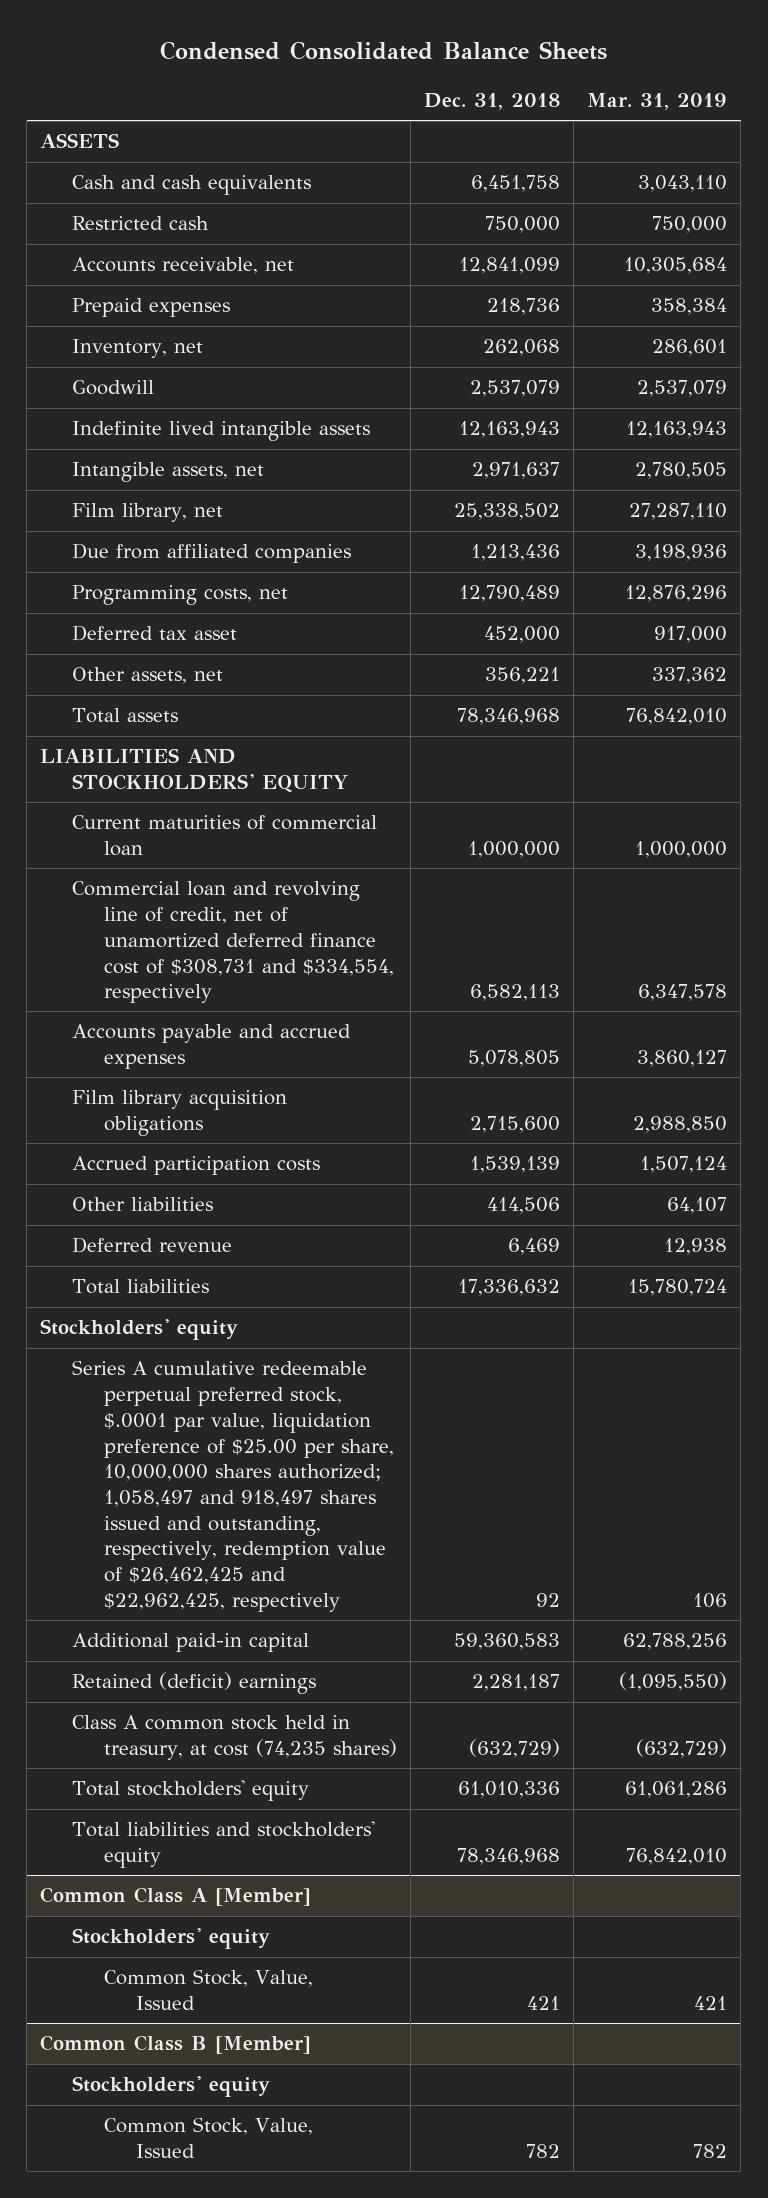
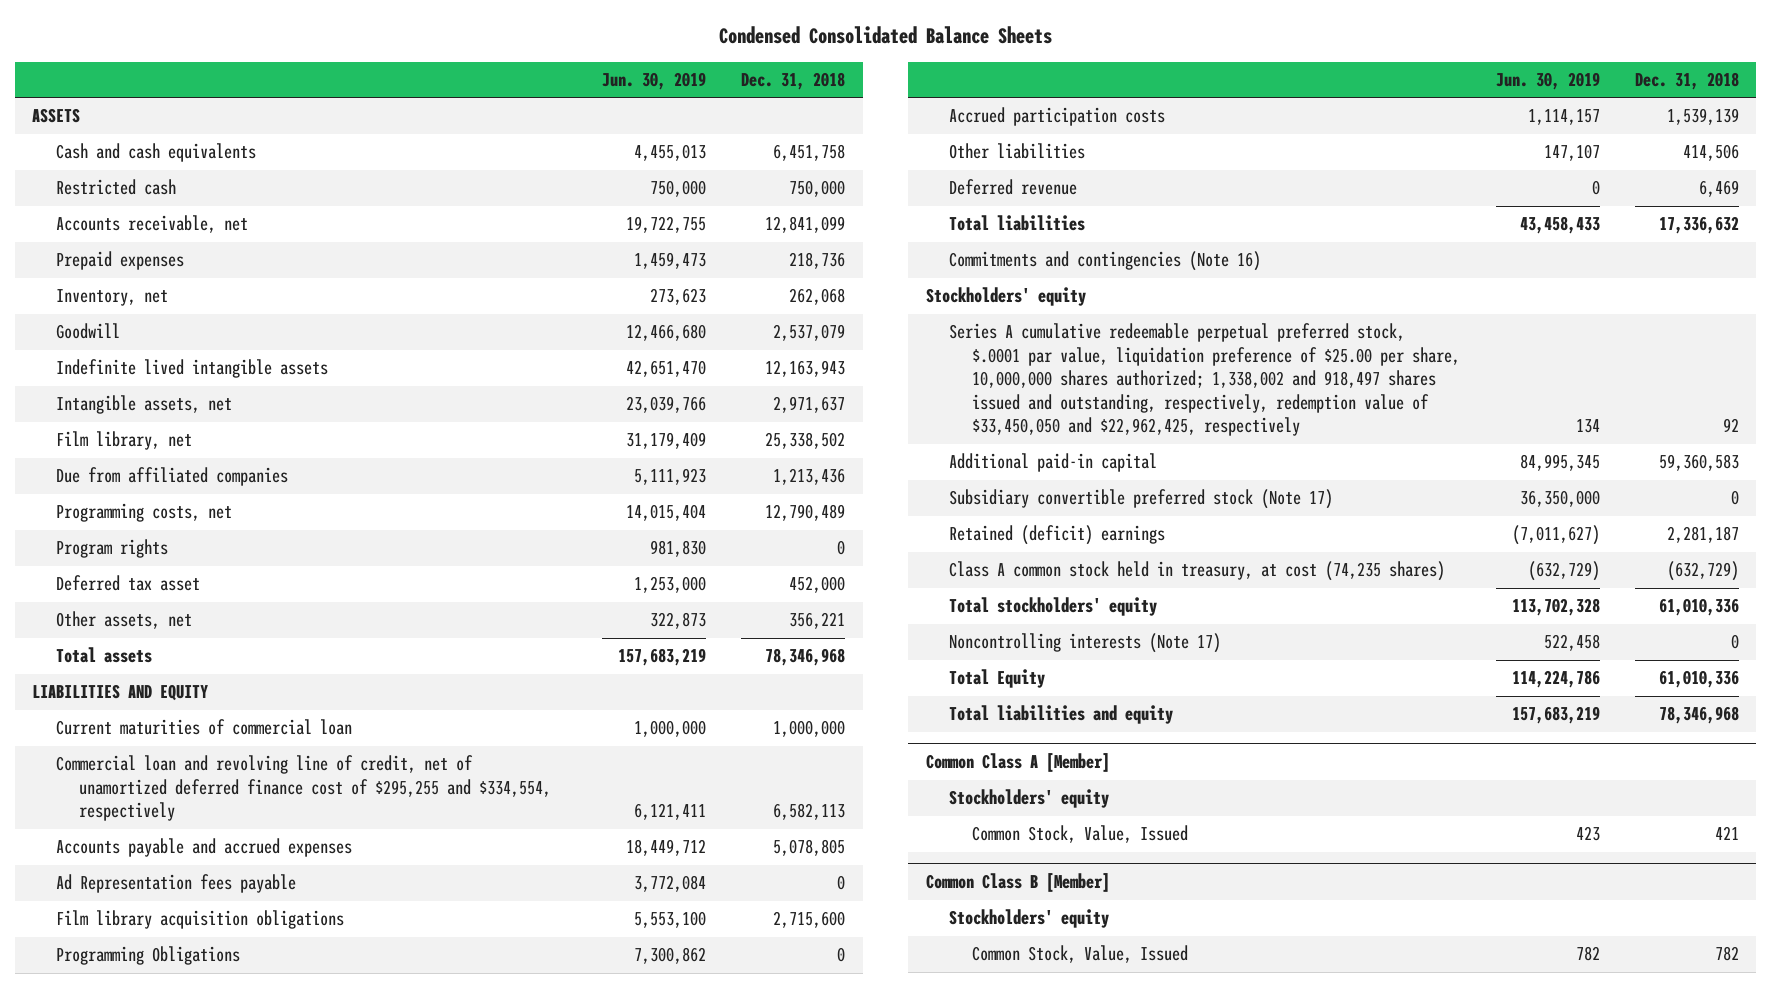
[587,93,728,111] Mar. 31, 2019 -> none
none -> [601,71,706,90] Jun. 30, 2019
none -> [55,539,168,559] Program rights
[40,748,349,794] LIABILITIES AND STOCKHOLDERS' EQUITY -> [32,684,209,702] LIABILITIES AND EQUITY
[72,881,395,1004] Commercial loan and revolving line of credit, net of unamortized deferred finance cost of $308,731 and $334,554, respectively -> [55,755,551,822] Commercial loan and revolving line of credit, net of unamortized deferred finance cost of $295,255 and $334,554, respectively
none -> [55,874,296,894] Ad Representation fees payable
none -> [55,946,240,966] Programming Obligations
none -> [949,251,1262,272] Commitments and contingencies (Note 16)
[72,1360,395,1612] Series A cumulative redeemable perpetual preferred stock, $.0001 par value, liquidation preference of $25.00 per share, 10,000,000 shares authorized; 1,058,497 and 918,497 shares issued and outstanding, respectively, redemption value of $26,462,425 and $22,962,425, respectively -> [949,323,1461,437] Series A cumulative redeemable perpetual preferred stock, $.0001 par value, liquidation preference of $25.00 per share, 10,000,000 shares authorized; 1,338,002 and 918,497 shares issued and outstanding, respectively, redemption value of $33,450,050 and $22,962,425, respectively
none -> [949,489,1334,510] Subsidiary convertible preferred stock (Note 17)
none -> [949,633,1222,654] Noncontrolling interests (Note 17)
none -> [949,669,1046,689] Total Equity
[72,1821,376,1869] Total liabilities and stockholders' equity -> [949,705,1174,725] Total liabilities and equity

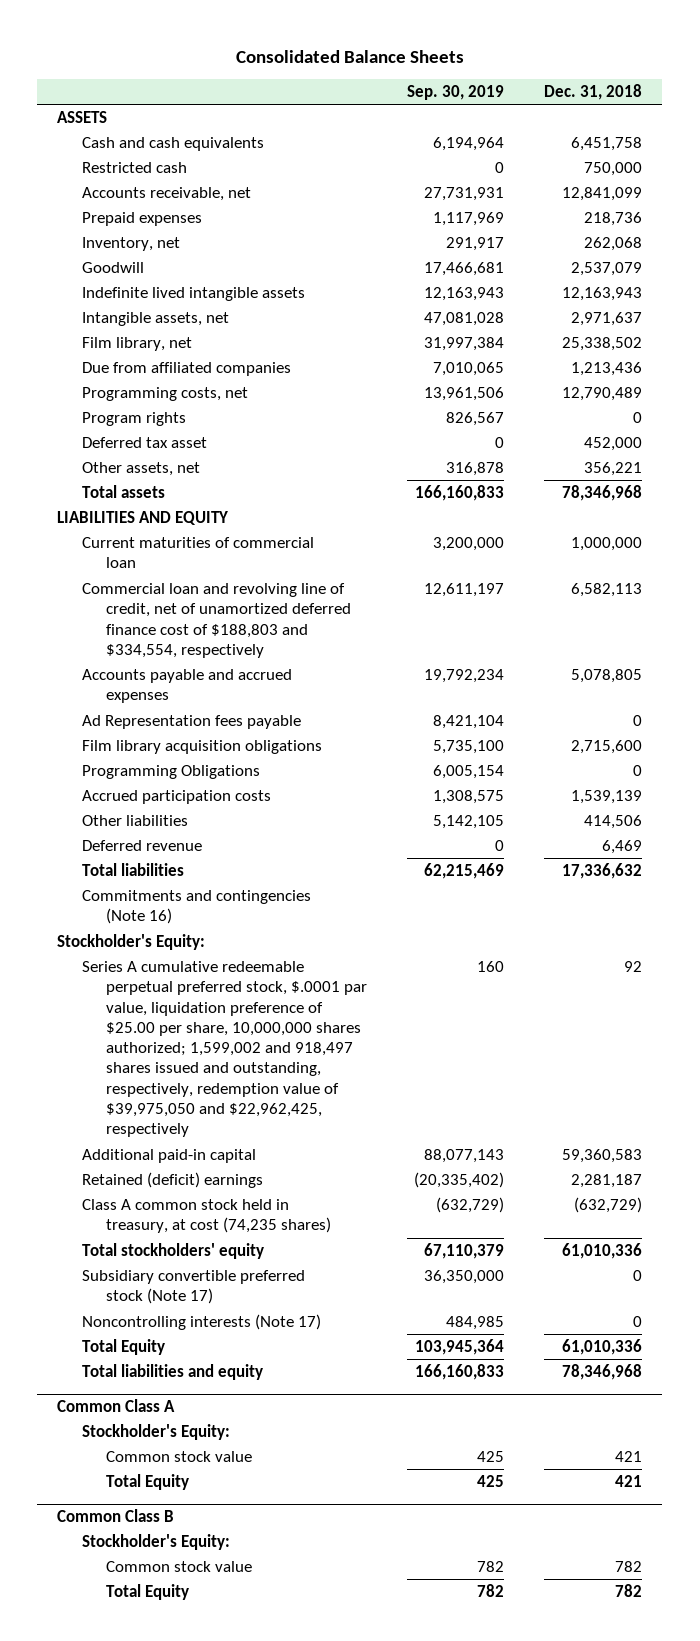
[718,26,1052,45] Condensed Consolidated Balance Sheets -> [235,49,464,63] Consolidated Balance Sheets
[601,71,706,90] Jun. 30, 2019 -> none
none -> [407,85,505,101] Sep. 30, 2019
[55,755,551,822] Commercial loan and revolving line of credit, net of unamortized deferred finance cost of $295,255 and $334,554, respectively -> [81,582,352,658] Commercial loan and revolving line of credit, net of unamortized deferred finance cost of $188,803 and $334,554, respectively
[926,287,1087,307] Stockholders' equity -> [57,933,206,950] Stockholder's Equity:
[949,323,1461,437] Series A cumulative redeemable perpetual preferred stock, $.0001 par value, liquidation preference of $25.00 per share, 10,000,000 shares authorized; 1,338,002 and 918,497 shares issued and outstanding, respectively, redemption value of $33,450,050 and $22,962,425, respectively -> [81,960,368,1138] Series A cumulative redeemable perpetual preferred stock, $.0001 par value, liquidation preference of $25.00 per share, 10,000,000 shares authorized; 1,599,002 and 918,497 shares issued and outstanding, respectively, redemption value of $39,975,050 and $22,962,425, respectively
[949,489,1334,510] Subsidiary convertible preferred stock (Note 17) -> [81,1269,305,1305] Subsidiary convertible preferred stock (Note 17)
[926,753,1111,773] Common Class A [Member] -> [57,1399,176,1413] Common Class A
[949,789,1110,809] Stockholders' equity -> [81,1423,230,1440] Stockholder's Equity:
[972,825,1189,844] Common Stock, Value, Issued -> [106,1450,253,1462] Common stock value
none -> [106,1473,190,1490] Total Equity
[926,873,1111,893] Common Class B [Member] -> [57,1509,175,1523] Common Class B
[949,909,1110,929] Stockholders' equity -> [81,1533,230,1550] Stockholder's Equity:
[972,945,1189,964] Common Stock, Value, Issued -> [106,1560,253,1572] Common stock value
none -> [106,1583,190,1600] Total Equity

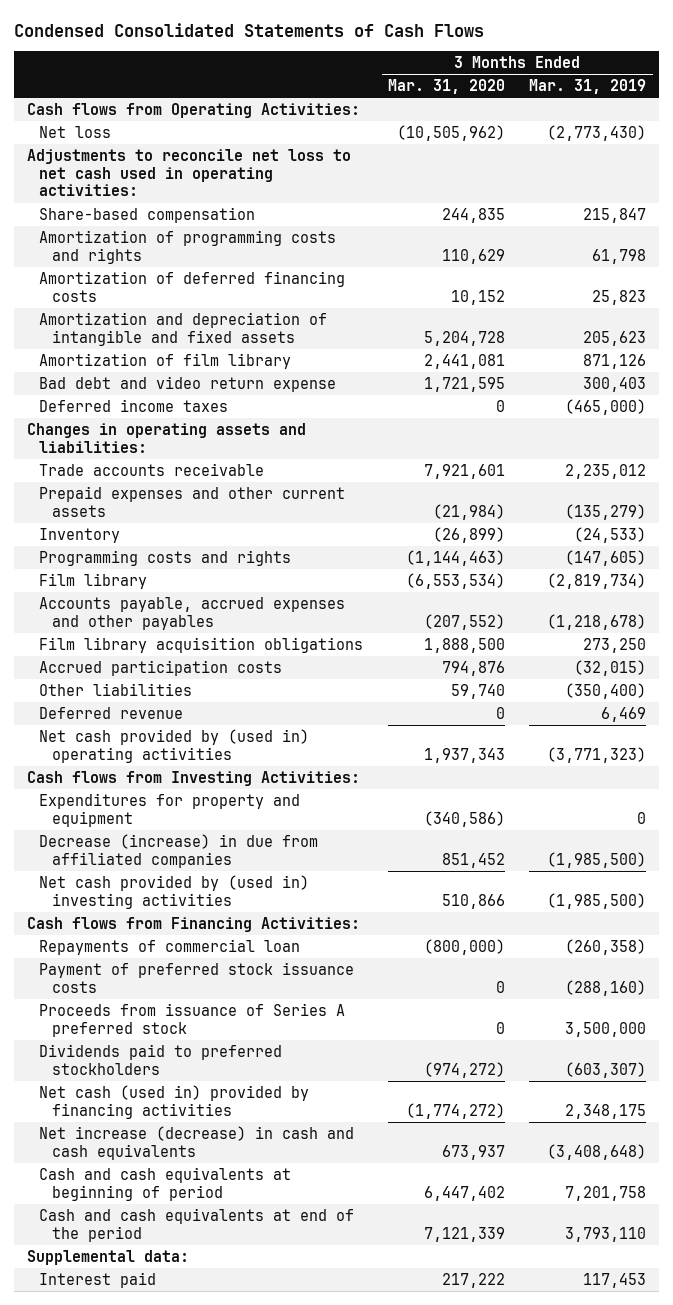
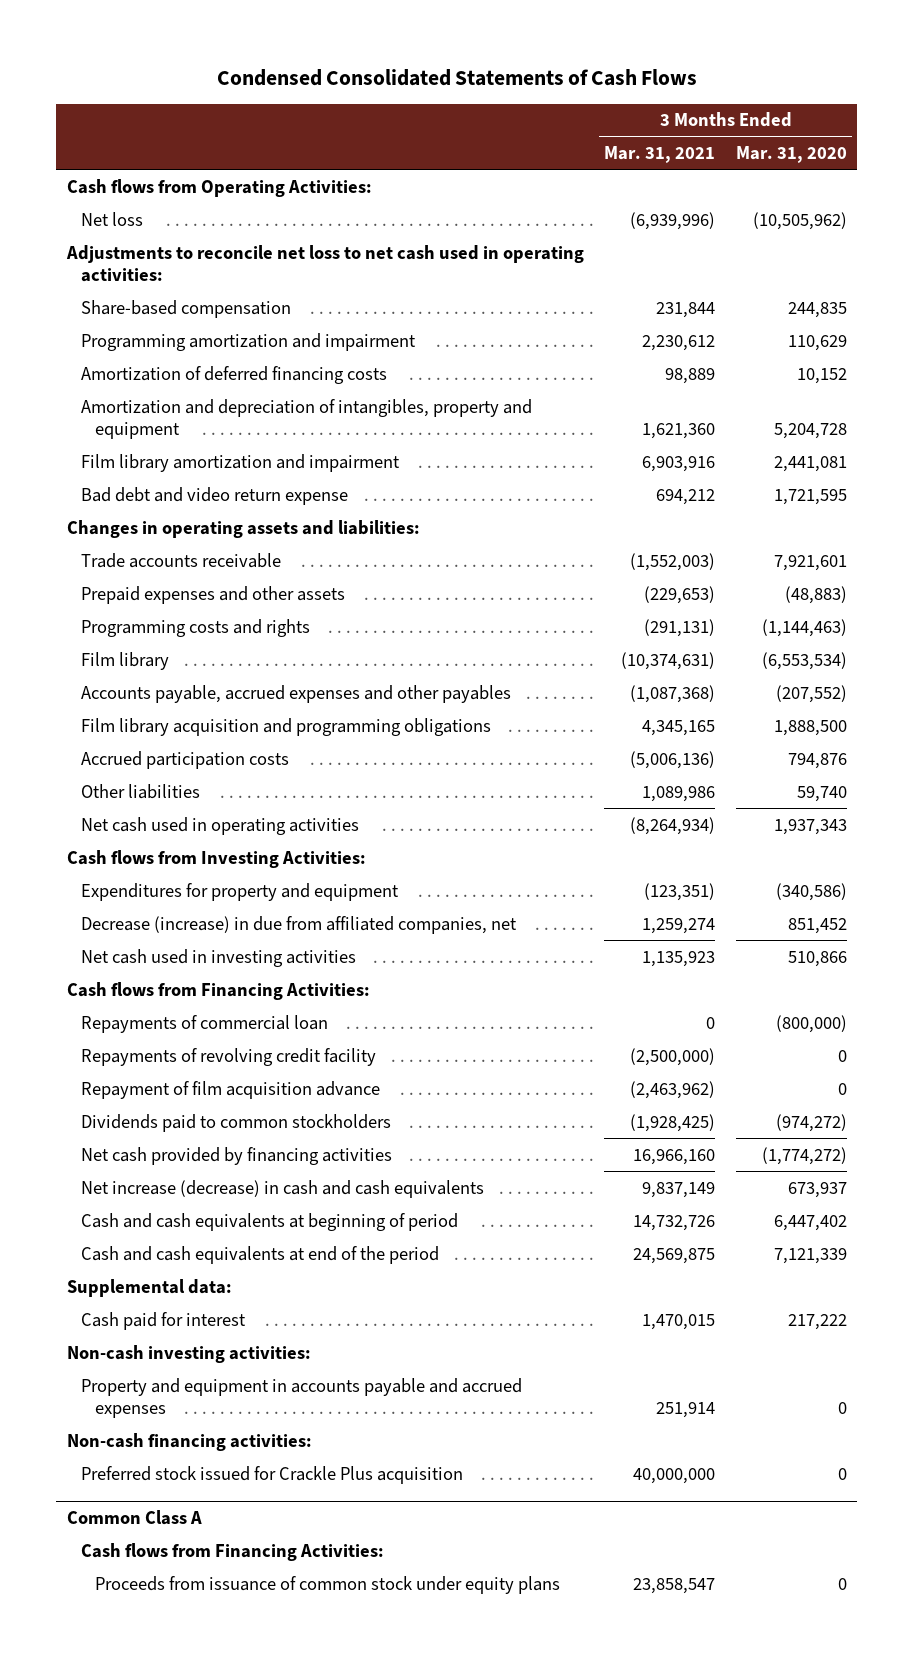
[529,78,647,94] Mar. 31, 2019 -> none
none -> [604,146,716,164] Mar. 31, 2021
[39,229,337,264] Amortization of programming costs and rights -> [80,332,416,351] Programming amortization and impairment
[39,311,328,346] Amortization and depreciation of intangible and fixed assets -> [80,398,532,440] Amortization and depreciation of intangibles, property and equipment
[39,352,292,369] Amortization of film library -> [80,453,400,472] Film library amortization and impairment
[39,398,229,412] Deferred income taxes -> none
[39,527,121,543] Inventory -> none
[39,485,346,517] Prepaid expenses and other current assets -> [80,585,345,604] Prepaid expenses and other assets
[432,503,505,520] (21,984) -> [784,585,847,604] (48,883)
[39,636,364,653] Film library acquisition obligations -> [80,717,491,736] Film library acquisition and programming obligations
[39,706,184,719] Deferred revenue -> none
[39,728,310,763] Net cash provided by (used in) operating activities -> [80,816,359,835] Net cash used in operating activities
[39,833,319,868] Decrease (increase) in due from affiliated companies -> [80,915,517,934] Decrease (increase) in due from affiliated companies, net
[39,874,310,909] Net cash provided by (used in) investing activities -> [80,948,356,967] Net cash used in investing activities
[39,961,355,993] Payment of preferred stock issuance costs -> none
[39,1002,346,1037] Proceeds from issuance of Series A preferred stock -> none
none -> [80,1047,376,1066] Repayments of revolving credit facility
none -> [80,1080,380,1099] Repayment of film acquisition advance
[39,1043,283,1075] Dividends paid to preferred stockholders -> [80,1113,391,1132] Dividends paid to common stockholders
[39,1084,310,1119] Net cash (used in) provided by financing activities -> [80,1146,392,1165] Net cash provided by financing activities
[39,1271,157,1288] Interest paid -> [80,1311,246,1330] Cash paid for interest
none -> [66,1344,311,1363] Non-cash investing activities:
none -> [80,1377,522,1419] Property and equipment in accounts payable and accrued expenses
none -> [66,1432,312,1451] Non-cash financing activities:
none -> [80,1465,463,1484] Preferred stock issued for Crackle Plus acquisition
none -> [66,1509,202,1525] Common Class A
none -> [80,1542,384,1561] Cash flows from Financing Activities:
none -> [94,1575,560,1594] Proceeds from issuance of common stock under equity plans

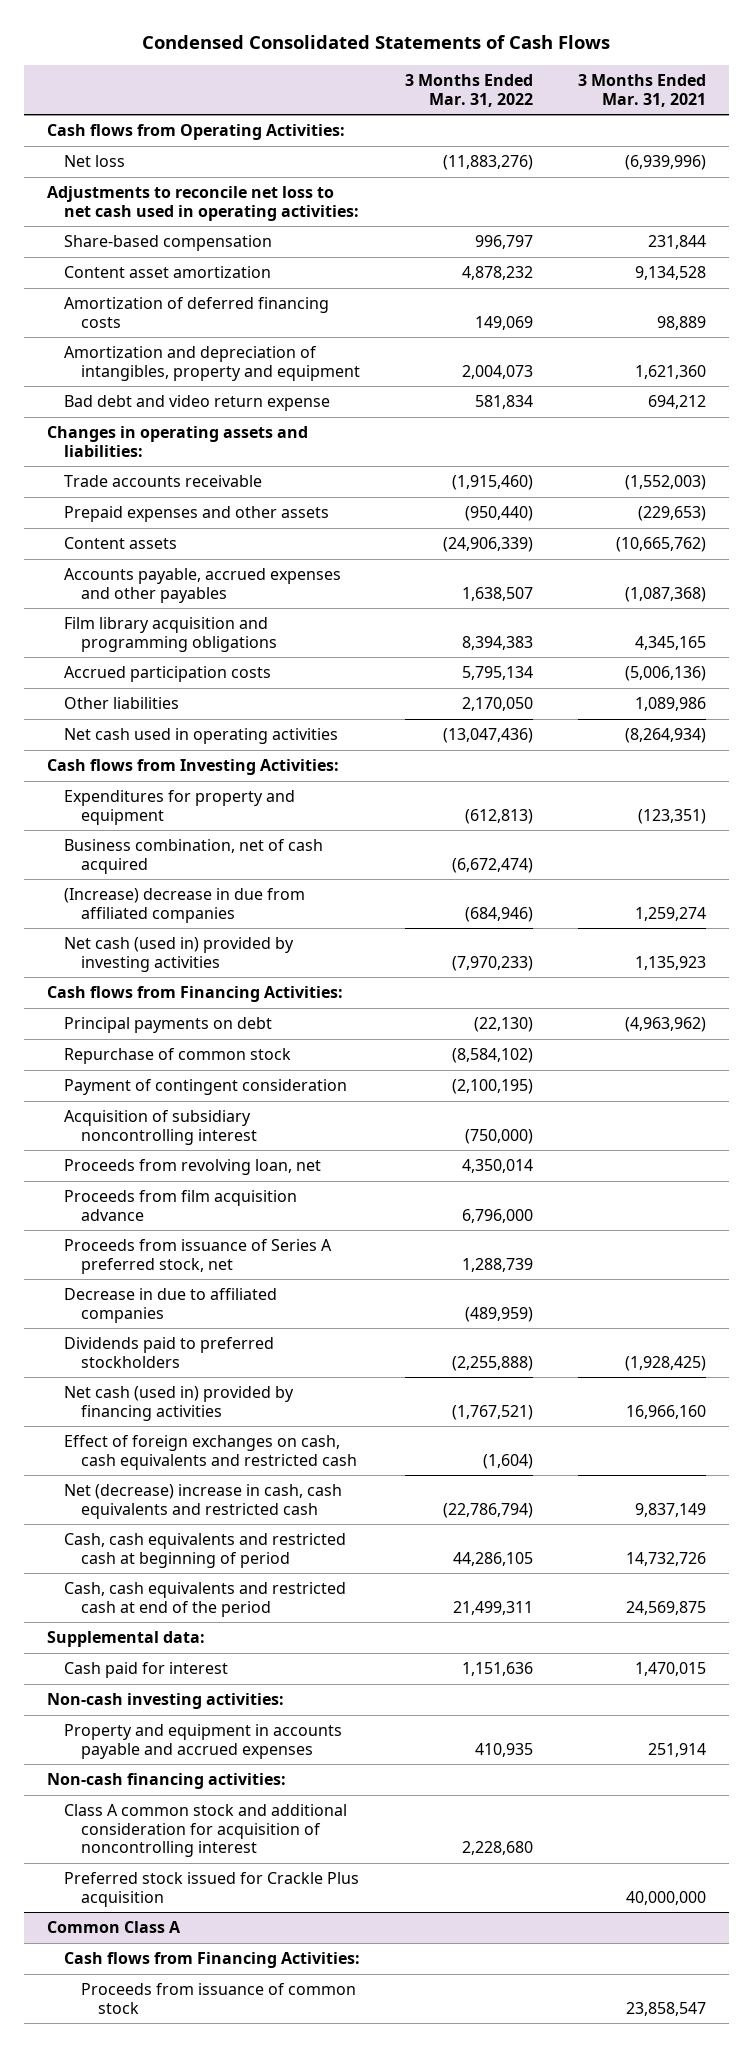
[735,146,847,164] Mar. 31, 2020 -> none
none -> [404,74,533,107] 3 Months Ended Mar. 31, 2022
[80,332,416,351] Programming amortization and impairment -> none
none -> [63,266,271,279] Content asset amortization
[80,453,400,472] Film library amortization and impairment -> none
[80,618,310,637] Programming costs and rights -> none
[80,651,169,670] Film library -> none
none -> [63,537,177,550] Content assets
none -> [63,839,323,874] Business combination, net of cash acquired
[80,915,517,934] Decrease (increase) in due from affiliated companies, net -> [63,888,305,923] (Increase) decrease in due from affiliated companies
[80,948,356,967] Net cash used in investing activities -> [63,937,294,972] Net cash (used in) provided by investing activities
[80,1014,328,1033] Repayments of commercial loan -> none
[80,1047,376,1066] Repayments of revolving credit facility -> none
[80,1080,380,1099] Repayment of film acquisition advance -> none
none -> [63,1017,272,1034] Principal payments on debt
none -> [63,1048,291,1065] Repurchase of common stock
none -> [63,1079,347,1096] Payment of contingent consideration
none -> [63,1110,257,1145] Acquisition of subsidiary noncontrolling interest
none -> [63,1159,321,1176] Proceeds from revolving loan, net
none -> [63,1190,297,1221] Proceeds from film acquisition advance
none -> [63,1239,332,1274] Proceeds from issuance of Series A preferred stock, net
none -> [63,1288,277,1323] Decrease in due to affiliated companies
[80,1113,391,1132] Dividends paid to common stockholders -> [63,1337,274,1368] Dividends paid to preferred stockholders
[80,1146,392,1165] Net cash provided by financing activities -> [63,1386,294,1421] Net cash (used in) provided by financing activities
none -> [63,1435,357,1470] Effect of foreign exchanges on cash, cash equivalents and restricted cash
[80,1179,484,1198] Net increase (decrease) in cash and cash equivalents -> [63,1484,342,1519] Net (decrease) increase in cash, cash equivalents and restricted cash
[80,1212,458,1231] Cash and cash equivalents at beginning of period -> [63,1533,346,1568] Cash, cash equivalents and restricted cash at beginning of period
[80,1245,439,1264] Cash and cash equivalents at end of the period -> [63,1582,346,1617] Cash, cash equivalents and restricted cash at end of the period
none -> [63,1804,347,1858] Class A common stock and additional consideration for acquisition of noncontrolling interest
[94,1575,560,1594] Proceeds from issuance of common stock under equity plans -> [80,1983,356,2014] Proceeds from issuance of common stock

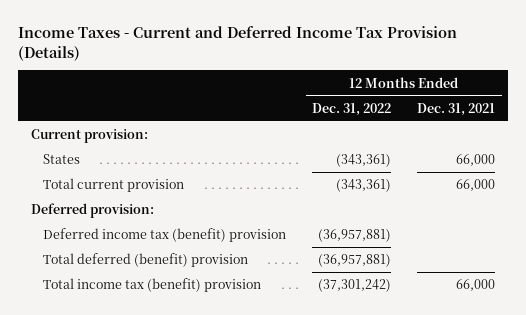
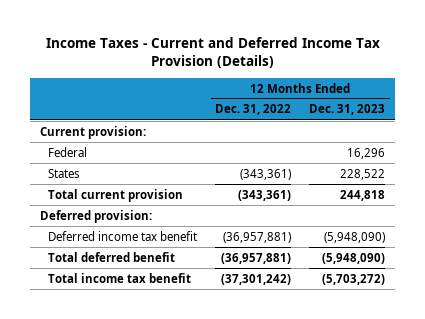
[417,102,496,116] Dec. 31, 2021 -> none
none -> [309,104,386,116] Dec. 31, 2023
none -> [48,146,88,157] Federal
[43,228,287,243] Deferred income tax (benefit) provision -> [48,230,198,241] Deferred income tax benefit
[43,253,249,268] Total deferred (benefit) provision -> [48,251,176,262] Total deferred benefit
[43,278,262,293] Total income tax (benefit) provision -> [48,272,192,283] Total income tax benefit

